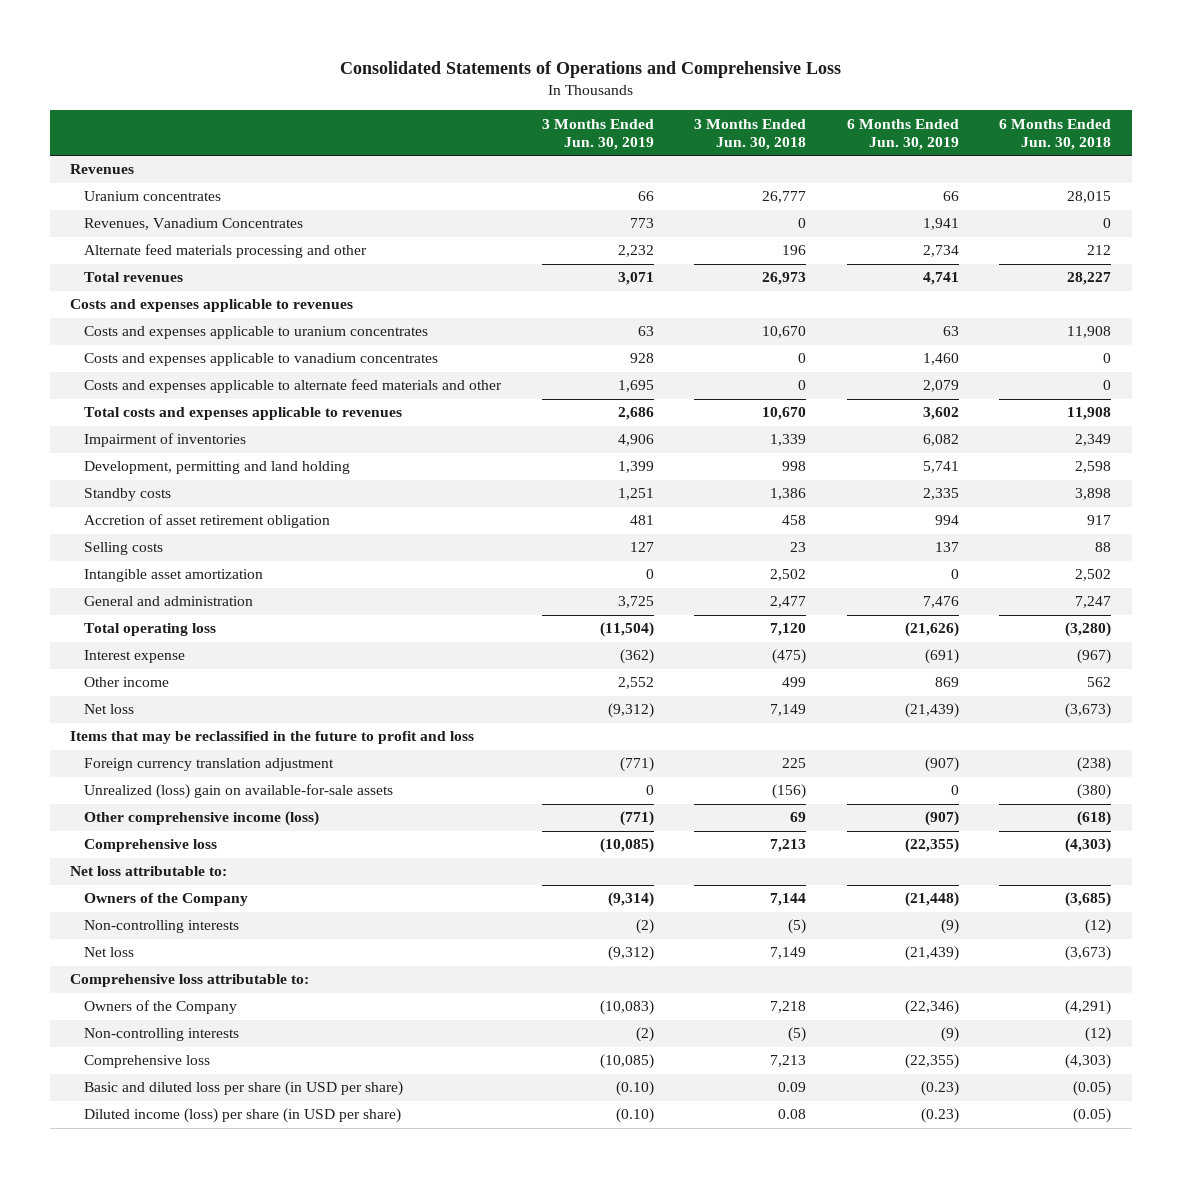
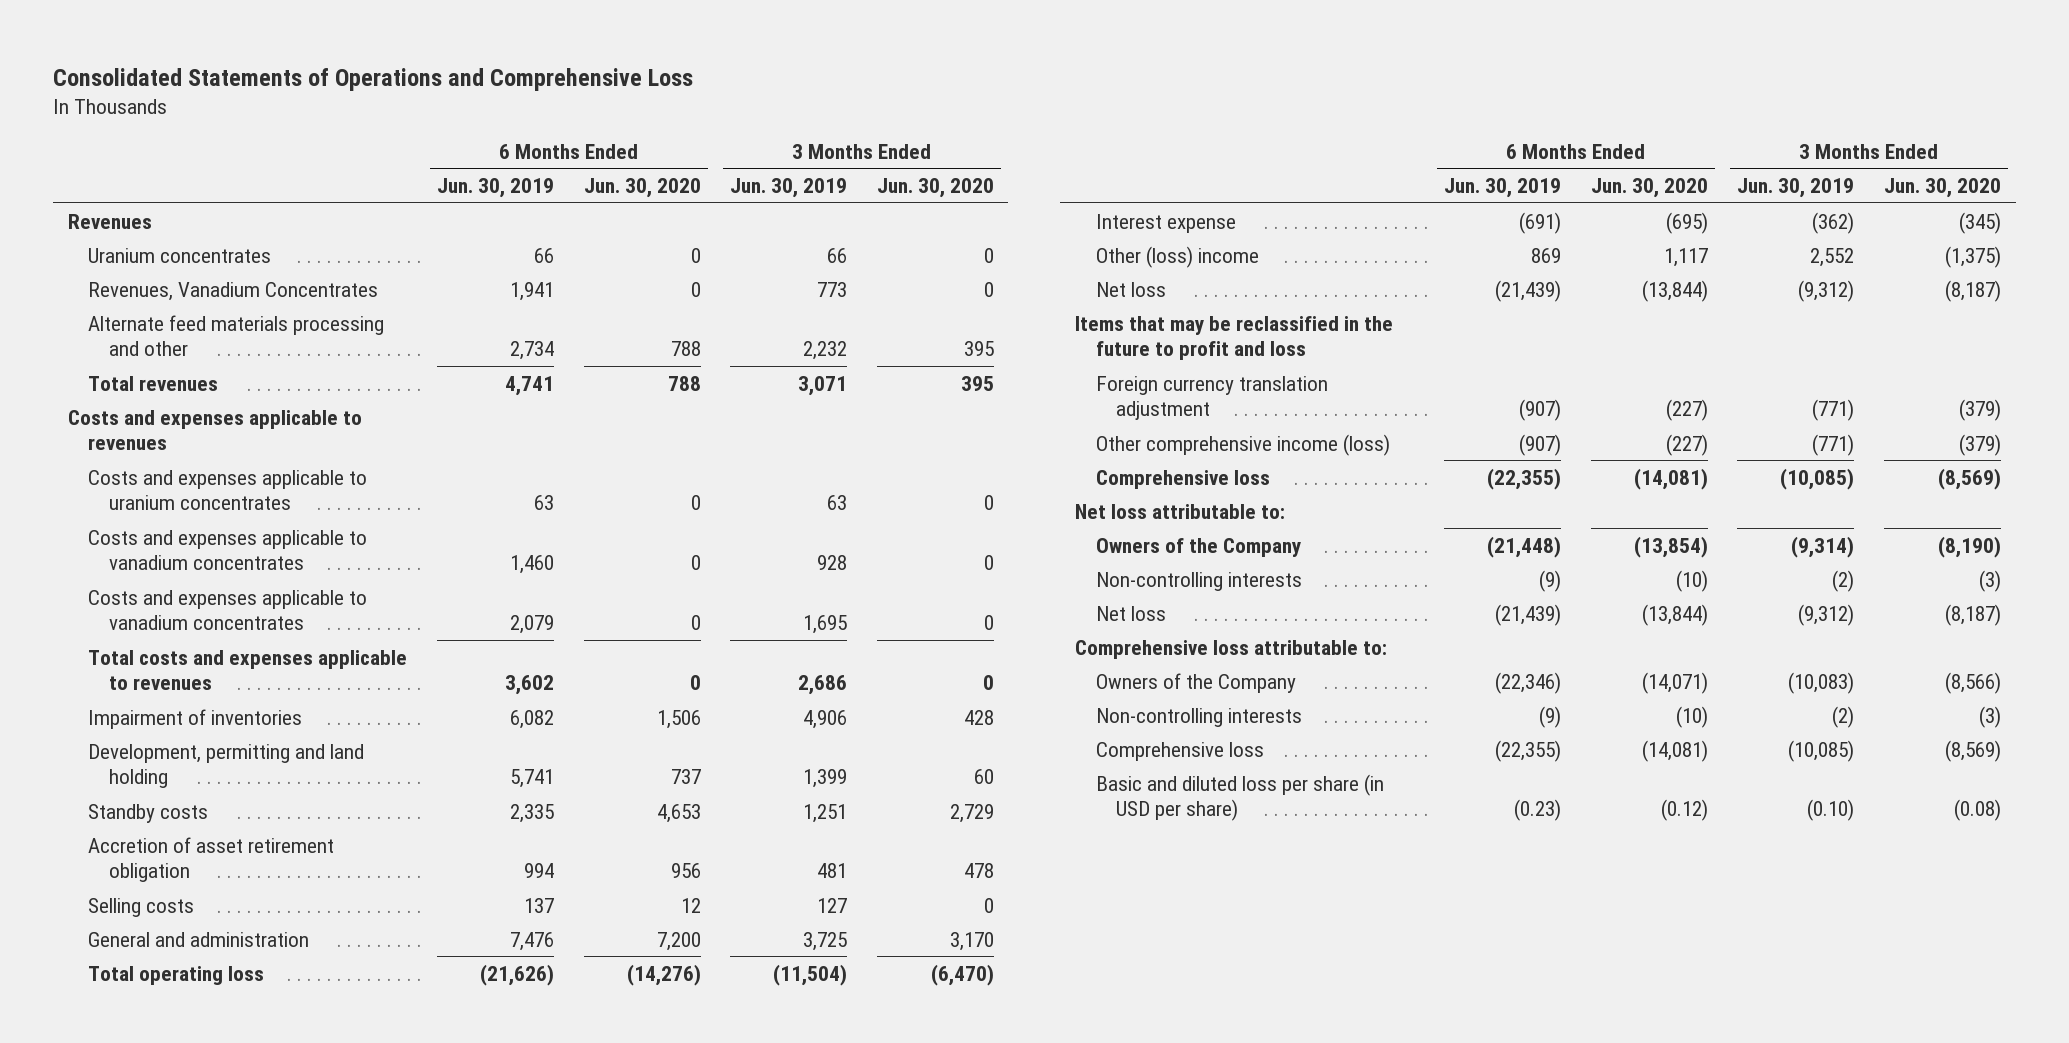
[694,118,807,150] 3 Months Ended Jun. 30, 2018 -> none
[999,118,1112,150] 6 Months Ended Jun. 30, 2018 -> none
none -> [583,178,701,199] Jun. 30, 2020
none -> [876,178,994,199] Jun. 30, 2020
[84,379,503,394] Costs and expenses applicable to alternate feed materials and other -> [88,589,368,631] Costs and expenses applicable to vanadium concentrates
[84,569,264,583] Intangible asset amortization -> none
[84,677,170,688] Other income -> [1095,245,1259,268] Other (loss) income
[84,784,394,800] Unrealized (loss) gain on available-for-sale assets -> none
[84,1108,402,1124] Diluted income (loss) per share (in USD per share) -> none

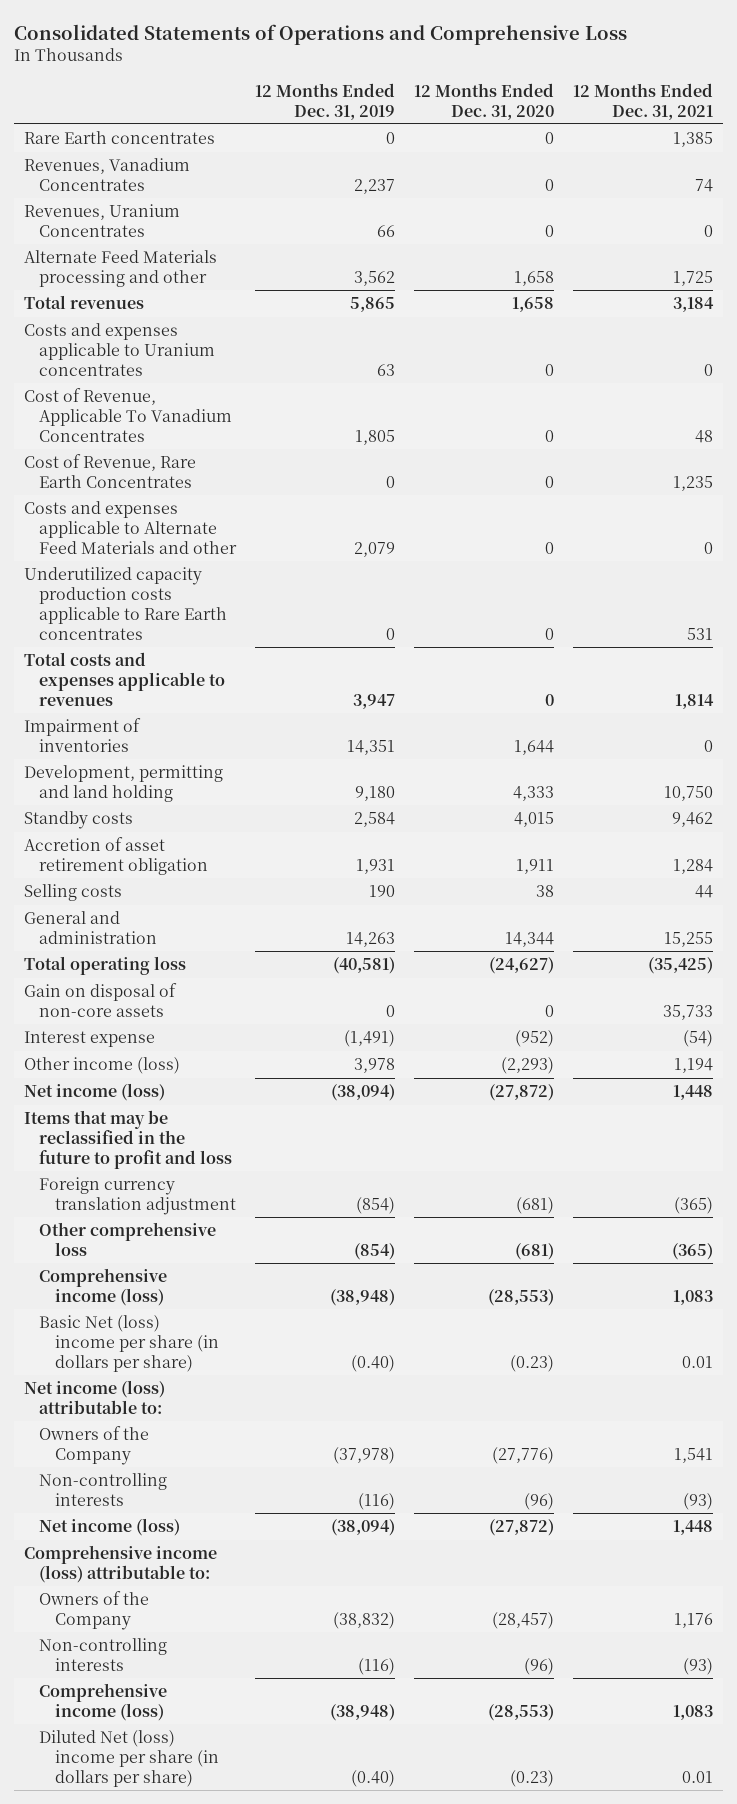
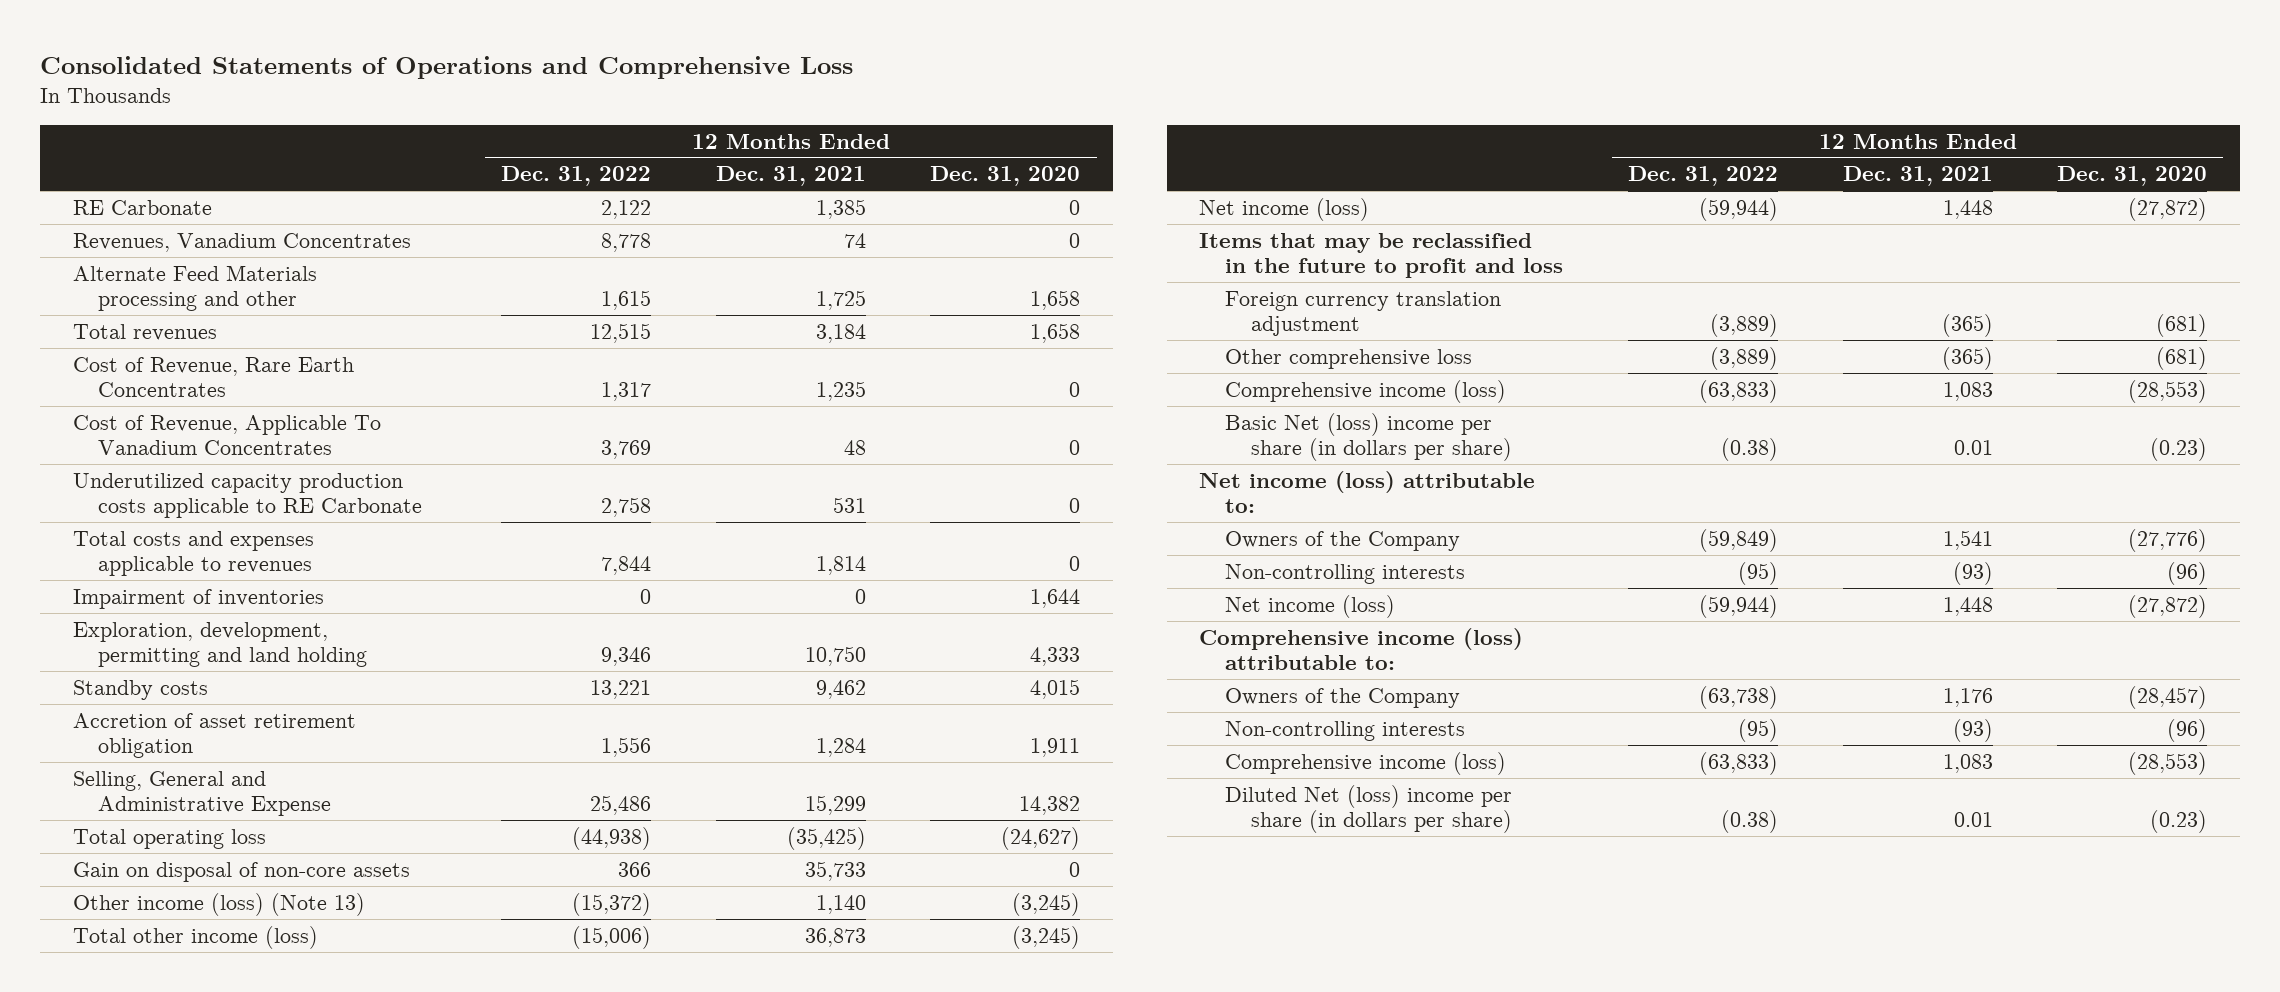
[255,82,396,120] 12 Months Ended Dec. 31, 2019 -> none
none -> [501,166,652,187] Dec. 31, 2022
[23,131,215,145] Rare Earth concentrates -> [72,199,212,215] RE Carbonate
[23,204,180,238] Revenues, Uranium Concentrates -> none
[23,323,216,376] Costs and expenses applicable to Uranium concentrates -> none
[23,501,238,554] Costs and expenses applicable to Alternate Feed Materials and other -> none
[23,388,233,442] Cost of Revenue, Applicable To Vanadium Concentrates -> [72,414,381,456] Cost of Revenue, Applicable To Vanadium Concentrates
[23,567,228,640] Underutilized capacity production costs applicable to Rare Earth concentrates -> [72,472,423,519] Underutilized capacity production costs applicable to RE Carbonate
[23,765,223,803] Development, permitting and land holding -> [72,621,368,668] Exploration, development, permitting and land holding
[23,884,122,902] Selling costs -> none
[23,911,158,945] General and administration -> none
none -> [72,770,332,817] Selling, General and Administrative Expense
[23,1031,155,1048] Interest expense -> none
[23,1057,180,1075] Other income (loss) -> [72,892,365,916] Other income (loss) (Note 13)
[501,1057,555,1075] (2,293) -> [1012,892,1081,916] (3,245)
[674,1058,714,1074] 1,194 -> [815,894,866,914] 1,140
none -> [72,925,318,949] Total other income (loss)

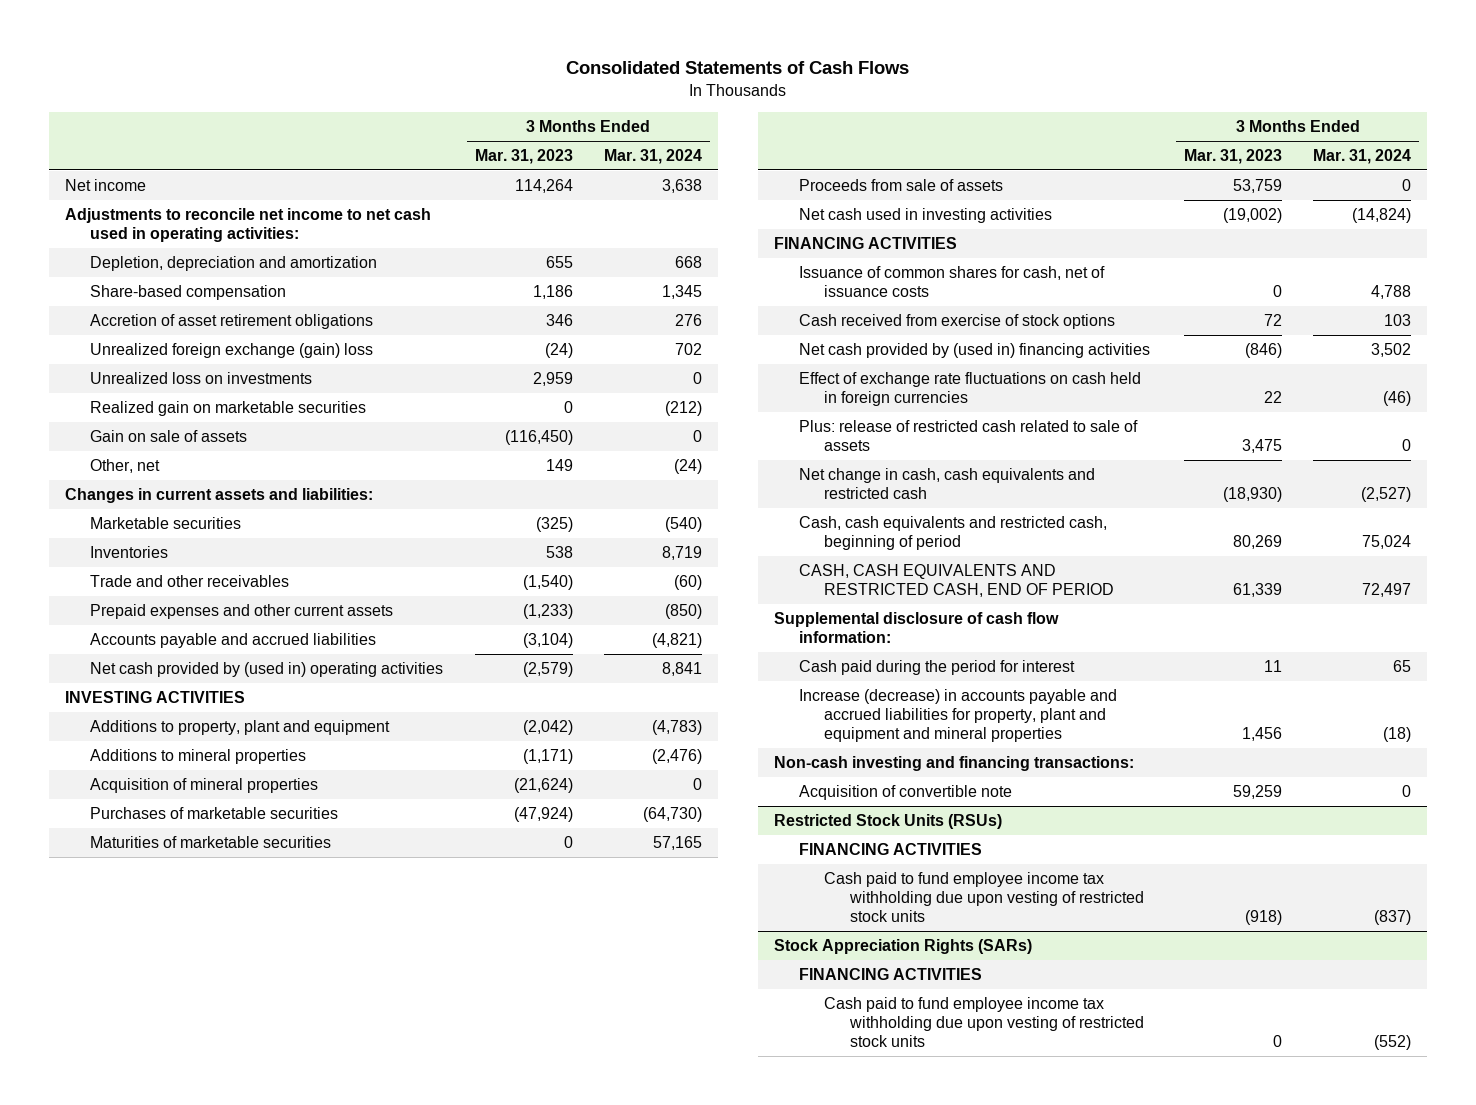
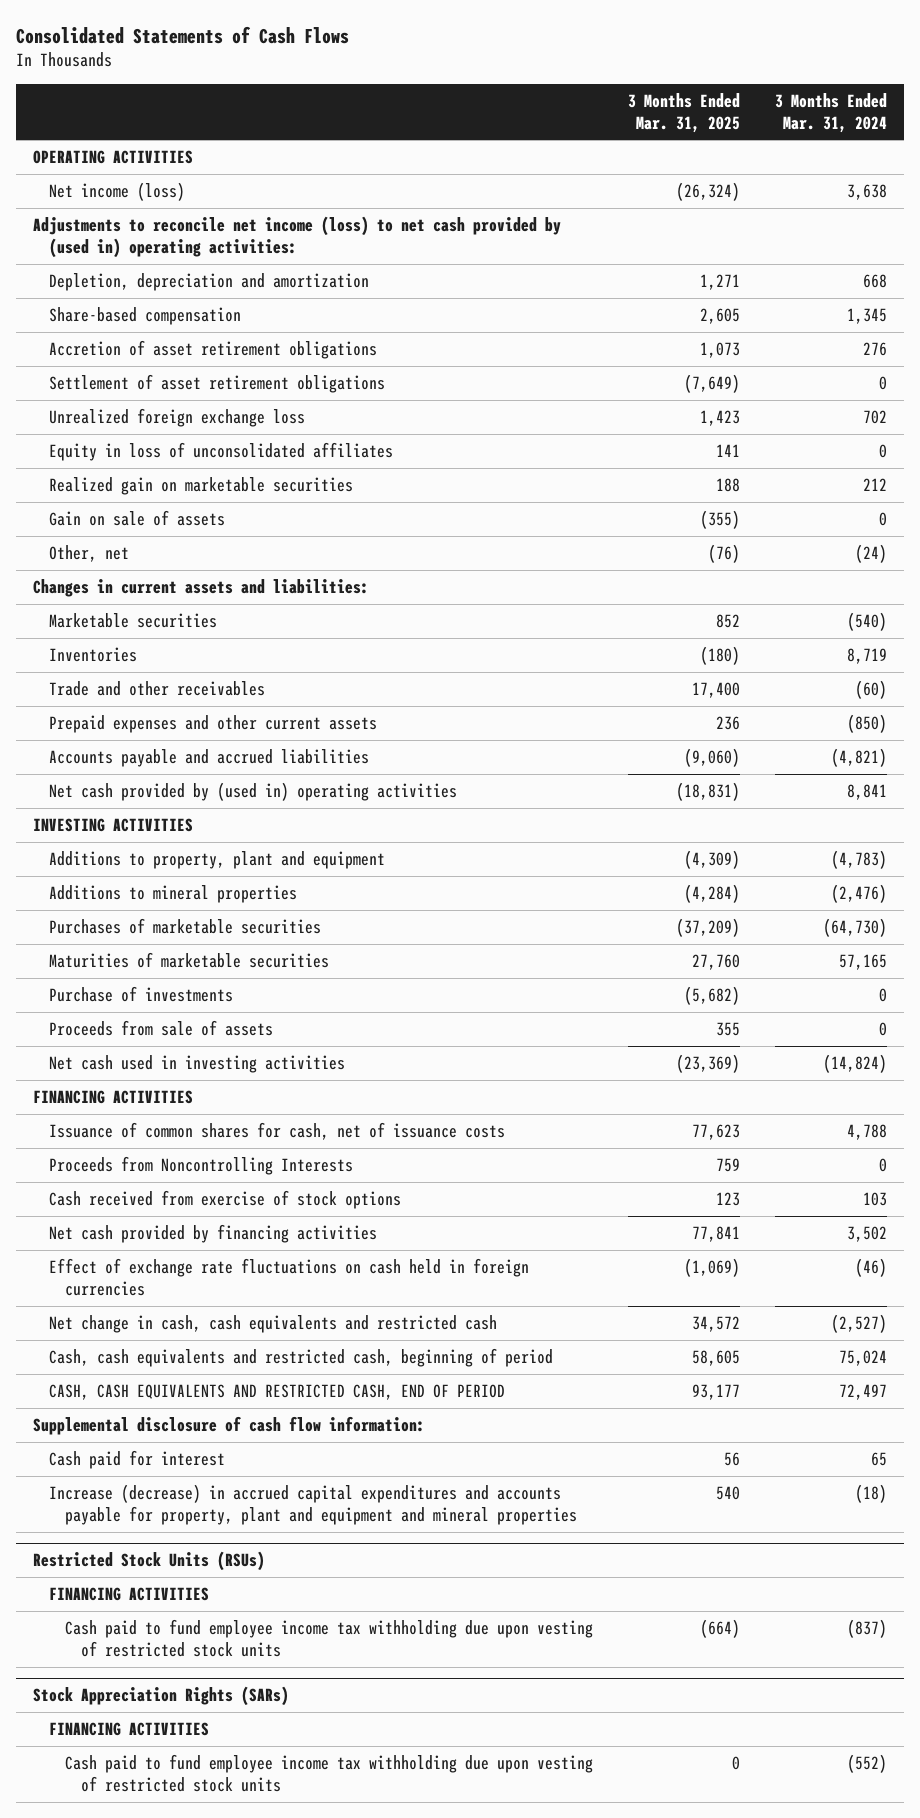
[474,149,573,165] Mar. 31, 2023 -> none
none -> [627,92,740,133] 3 Months Ended Mar. 31, 2025
none -> [32,149,193,164] OPERATING ACTIVITIES
[65,178,147,191] Net income -> [48,181,185,201] Net income (loss)
[65,207,432,243] Adjustments to reconcile net income to net cash used in operating activities: -> [32,215,561,259] Adjustments to reconcile net income (loss) to net cash provided by (used in) operating activities:
[90,371,313,384] Unrealized loss on investments -> none
none -> [48,373,385,393] Settlement of asset retirement obligations
[90,342,374,358] Unrealized foreign exchange (gain) loss -> [48,407,305,427] Unrealized foreign exchange loss
none -> [48,441,393,461] Equity in loss of unconsolidated affiliates
[665,400,703,416] (212) -> [862,477,887,491] 212
[90,777,319,793] Acquisition of mineral properties -> none
none -> [48,985,233,1002] Purchase of investments
none -> [48,1155,353,1175] Proceeds from Noncontrolling Interests
[799,342,1151,358] Net cash provided by (used in) financing activities -> [48,1223,377,1243] Net cash provided by financing activities
[799,419,1139,452] Plus: release of restricted cash related to sale of assets -> none
[774,755,1135,771] Non-cash investing and financing transactions: -> none
[799,784,1013,800] Acquisition of convertible note -> none
[799,659,1076,675] Cash paid during the period for interest -> [48,1449,225,1469] Cash paid for interest
[799,688,1118,743] Increase (decrease) in accounts payable and accrued liabilities for property, plant and equipment and mineral properties -> [48,1483,577,1526] Increase (decrease) in accrued capital expenditures and accounts payable for property, plant and equipment and mineral properties

